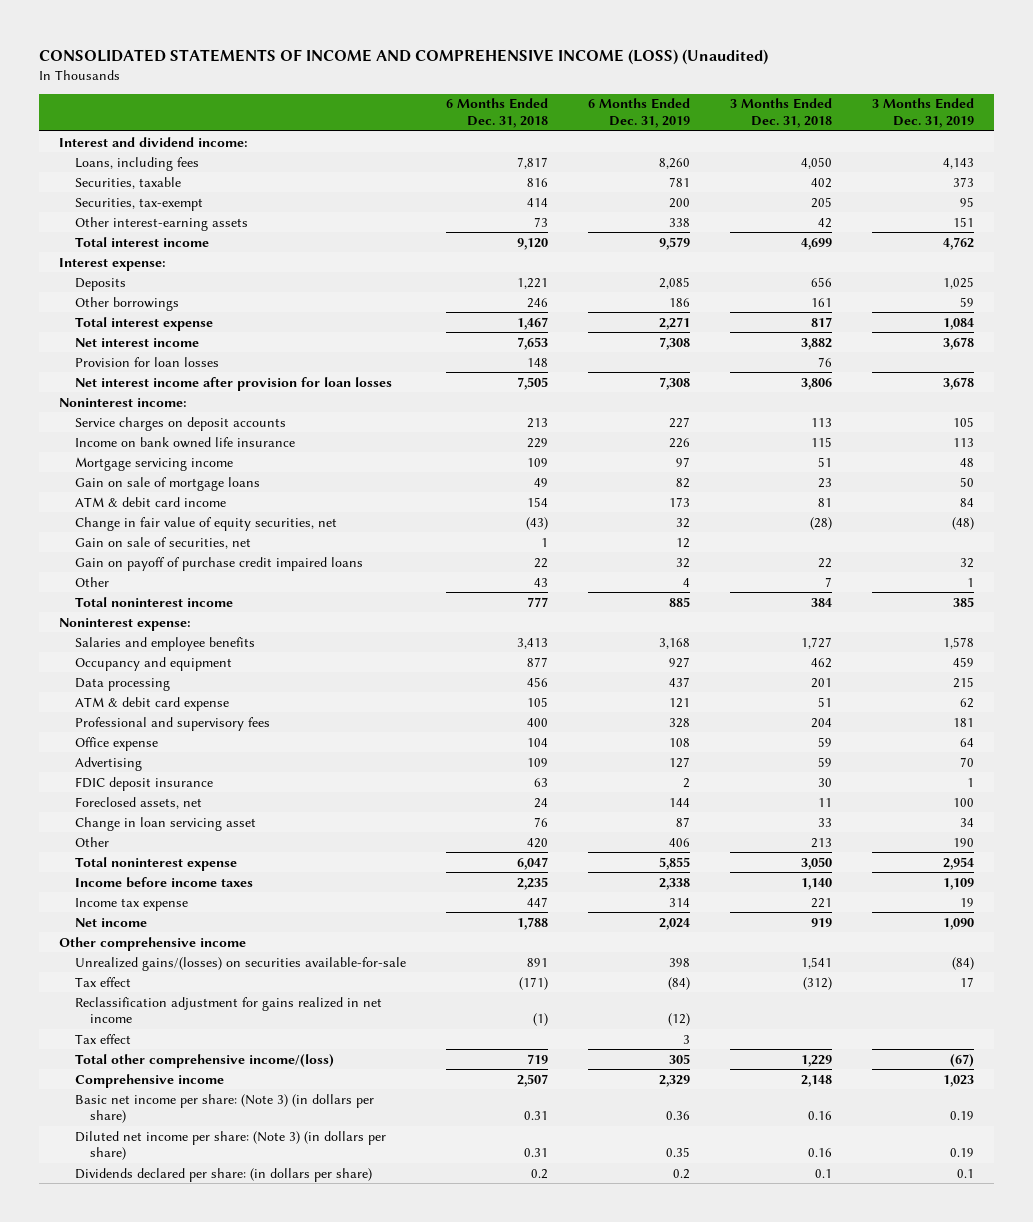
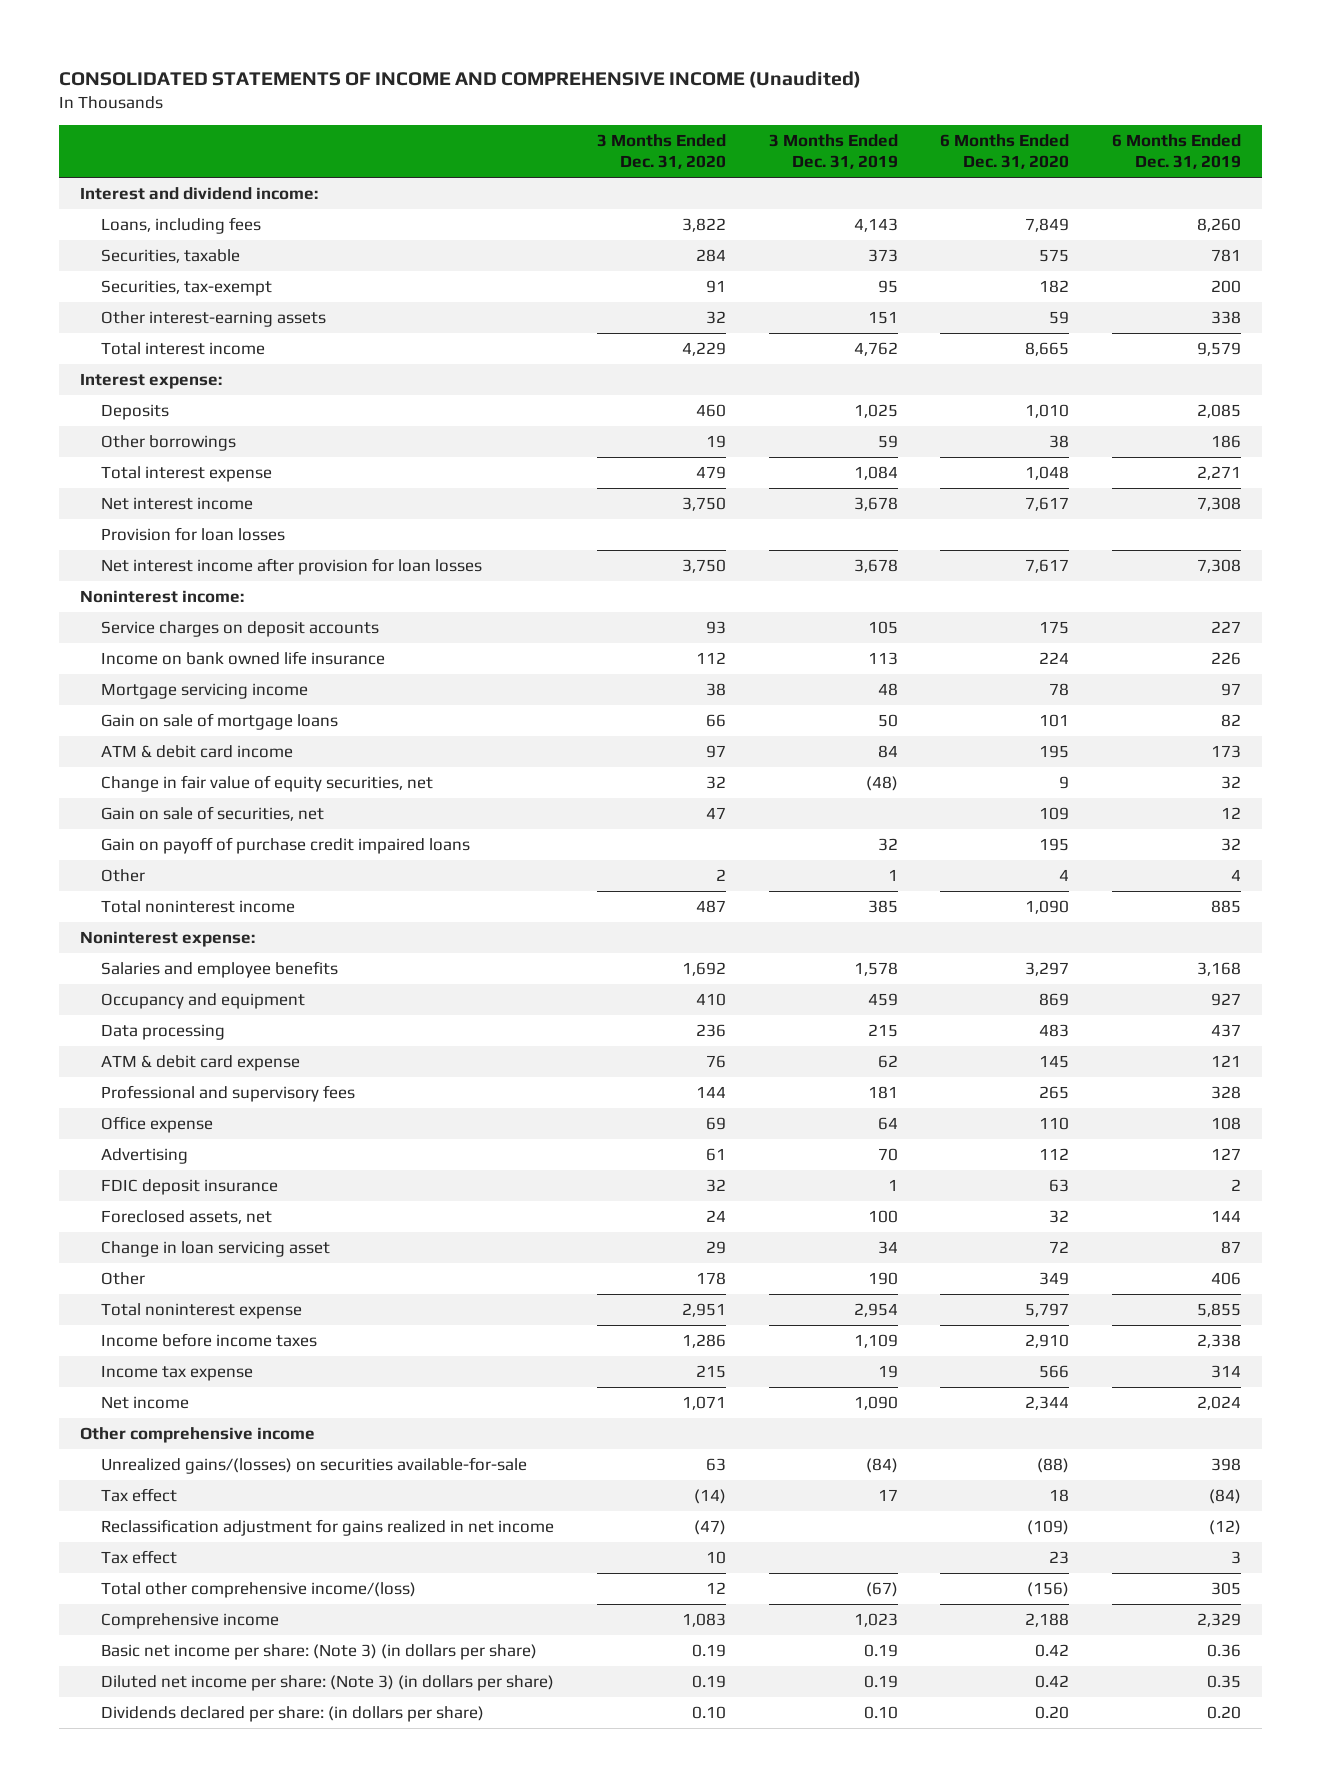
[39,49,769,66] CONSOLIDATED STATEMENTS OF INCOME AND COMPREHENSIVE INCOME (LOSS) (Unaudited) -> [59,71,862,89] CONSOLIDATED STATEMENTS OF INCOME AND COMPREHENSIVE INCOME (Unaudited)
[445,98,548,128] 6 Months Ended Dec. 31, 2018 -> none
[729,98,832,128] 3 Months Ended Dec. 31, 2018 -> none
none -> [596,134,726,170] 3 Months Ended Dec. 31, 2020
none -> [940,134,1070,170] 6 Months Ended Dec. 31, 2020
[672,1168,690,1179] 0.2 -> [1206,1705,1241,1719] 0.20
[956,1168,974,1178] 0.1 -> [863,1705,898,1719] 0.10

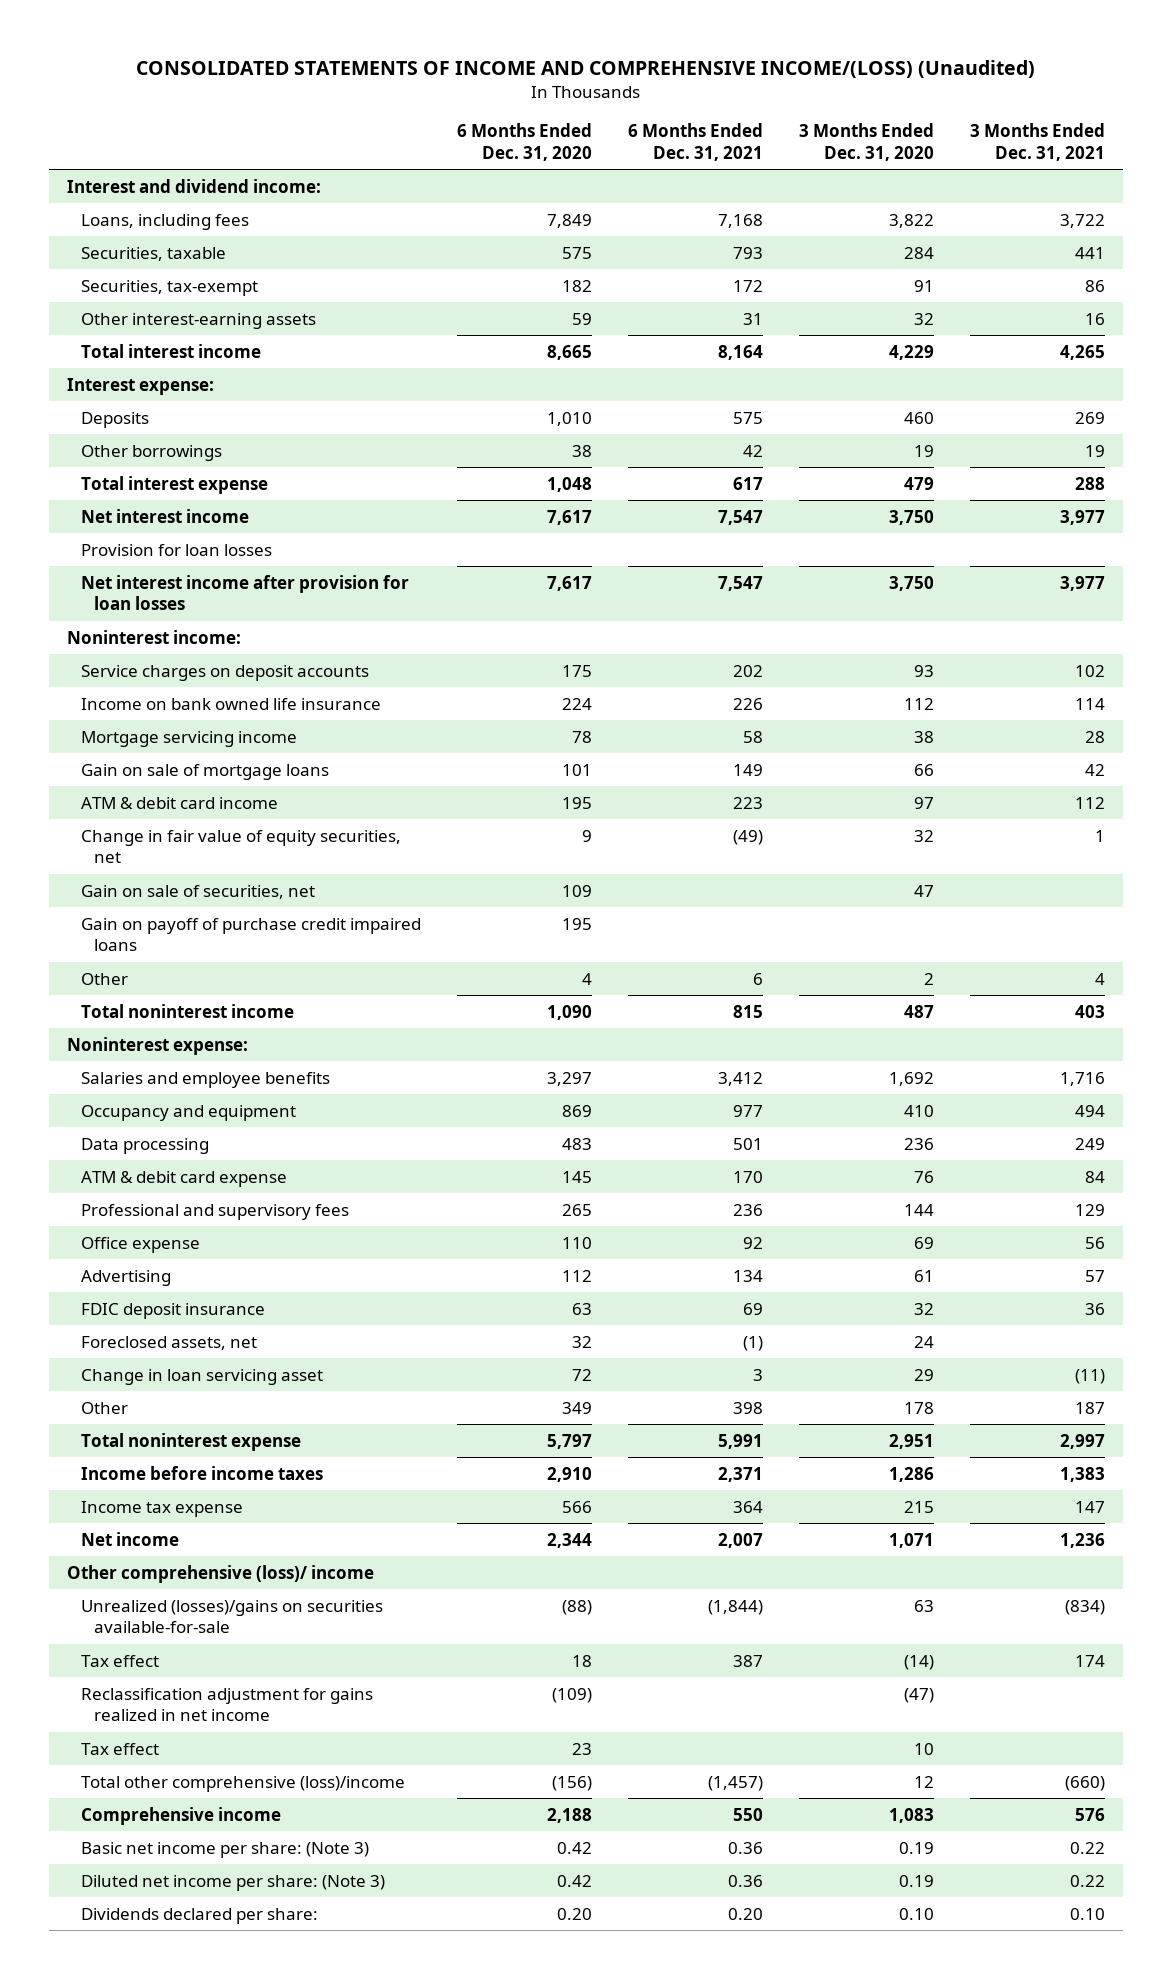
[59,71,862,89] CONSOLIDATED STATEMENTS OF INCOME AND COMPREHENSIVE INCOME (Unaudited) -> [135,59,1035,78] CONSOLIDATED STATEMENTS OF INCOME AND COMPREHENSIVE INCOME/(LOSS) (Unaudited)
[768,134,898,170] 3 Months Ended Dec. 31, 2019 -> none
[1111,134,1241,170] 6 Months Ended Dec. 31, 2019 -> none
none -> [627,122,763,161] 6 Months Ended Dec. 31, 2021
none -> [969,122,1105,161] 3 Months Ended Dec. 31, 2021
[80,1426,316,1443] Other comprehensive income -> [66,1564,374,1583] Other comprehensive (loss)/ income
[101,1456,528,1474] Unrealized gains/(losses) on securities available-for-sale -> [80,1599,383,1634] Unrealized (losses)/gains on securities available-for-sale
[101,1581,417,1598] Total other comprehensive income/(loss) -> [80,1775,405,1792] Total other comprehensive (loss)/income
[101,1643,538,1660] Basic net income per share: (Note 3) (in dollars per share) -> [80,1841,369,1858] Basic net income per share: (Note 3)
[101,1674,555,1691] Diluted net income per share: (Note 3) (in dollars per share) -> [80,1874,385,1891] Diluted net income per share: (Note 3)
[101,1705,485,1722] Dividends declared per share: (in dollars per share) -> [80,1907,318,1924] Dividends declared per share:

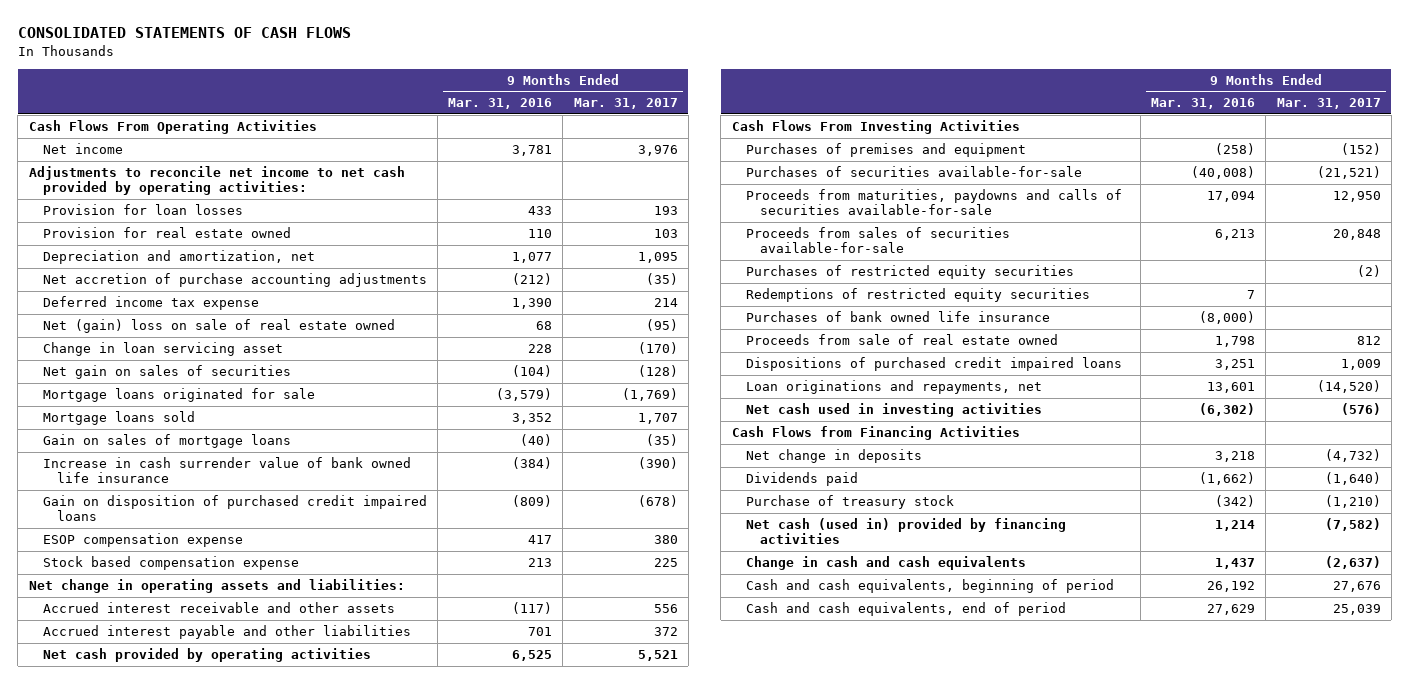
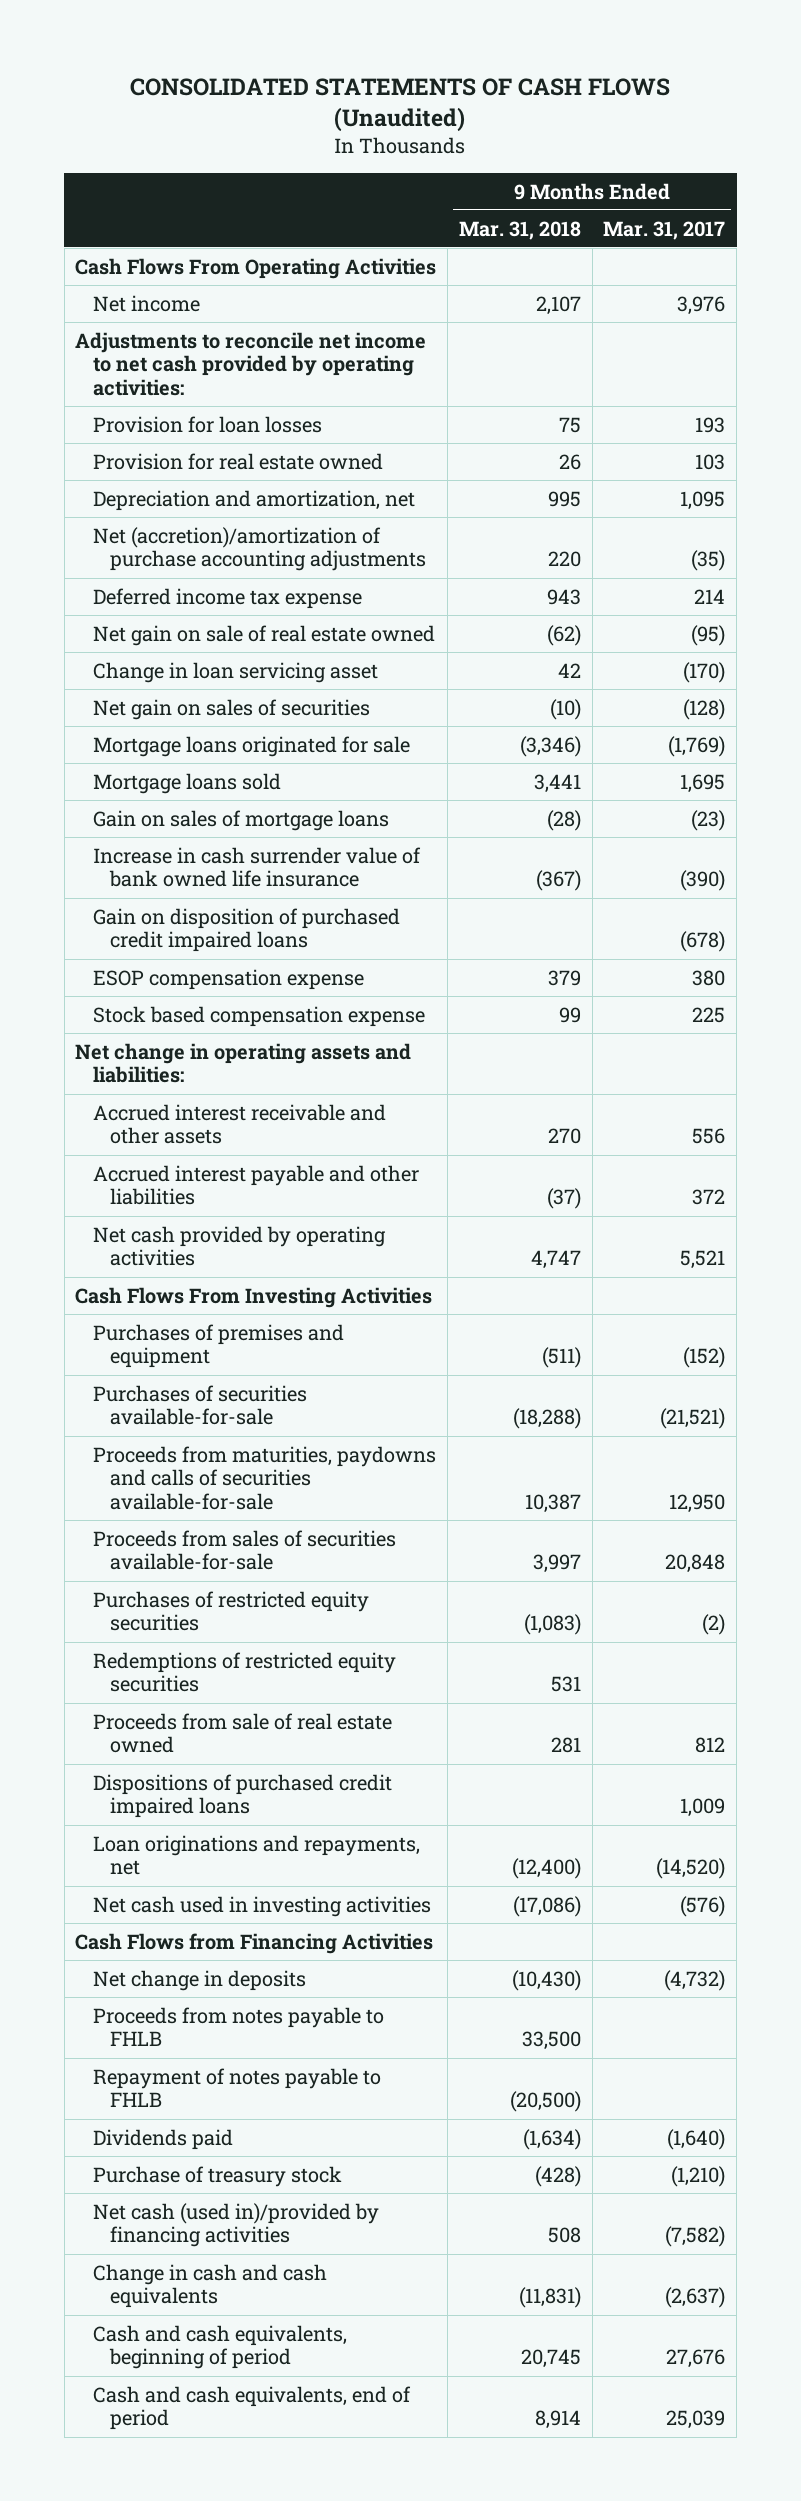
[17,27,351,39] CONSOLIDATED STATEMENTS OF CASH FLOWS -> [130,78,671,133] CONSOLIDATED STATEMENTS OF CASH FLOWS (Unaudited)
[448,98,553,110] Mar. 31, 2016 -> none
none -> [458,220,581,240] Mar. 31, 2018
[42,273,427,288] Net accretion of purchase accounting adjustments -> [92,526,427,572] Net (accretion)/amortization of purchase accounting adjustments
[42,319,395,334] Net (gain) loss on sale of real estate owned -> [92,624,435,646] Net gain on sale of real estate owned
[637,413,678,425] 1,707 -> [680,773,726,793] 1,695
[645,434,678,447] (35) -> [691,809,726,831] (23)
[745,311,1050,323] Purchases of bank owned life insurance -> none
none -> [92,2006,384,2047] Proceeds from notes payable to FHLB
none -> [92,2067,381,2108] Repayment of notes payable to FHLB
[745,518,1066,545] Net cash (used in) provided by financing activities -> [92,2202,379,2248] Net cash (used in)/provided by financing activities

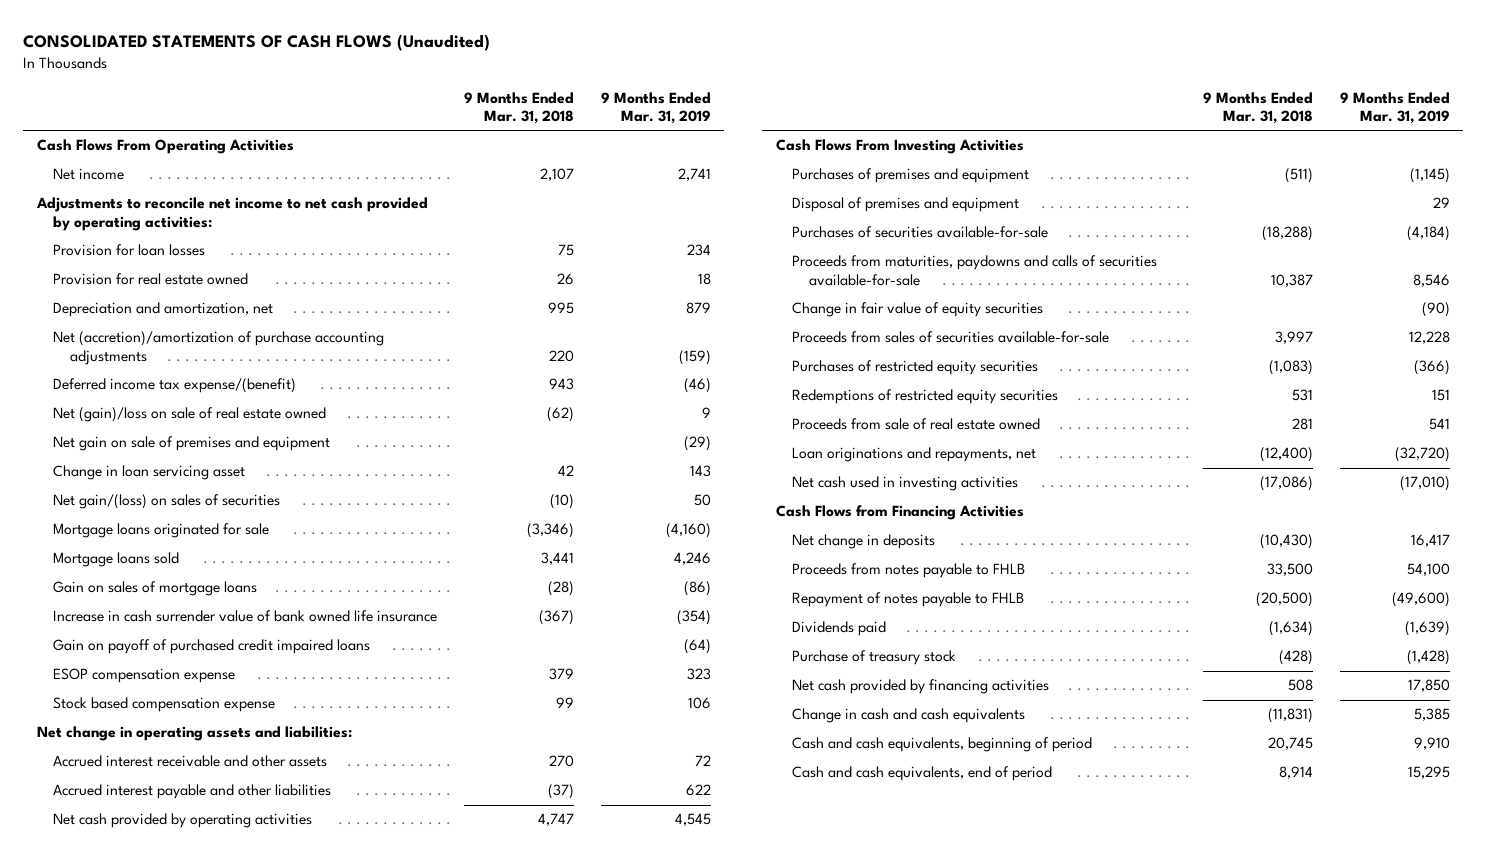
[603,220,726,240] Mar. 31, 2017 -> none
none -> [600,91,711,125] 9 Months Ended Mar. 31, 2019
[92,587,362,609] Deferred income tax expense -> [53,378,297,394] Deferred income tax expense/(benefit)
[92,624,435,646] Net gain on sale of real estate owned -> [53,407,327,423] Net (gain)/loss on sale of real estate owned
none -> [53,436,331,452] Net gain on sale of premises and equipment
[92,698,370,720] Net gain on sales of securities -> [53,494,281,510] Net gain/(loss) on sales of securities
[92,907,400,953] Gain on disposition of purchased credit impaired loans -> [53,639,371,655] Gain on payoff of purchased credit impaired loans
none -> [792,197,1020,213] Disposal of premises and equipment
none -> [792,302,1044,318] Change in fair value of equity securities
[92,1773,392,1819] Dispositions of purchased credit impaired loans -> none
[92,2202,379,2248] Net cash (used in)/provided by financing activities -> [792,679,1050,695] Net cash provided by financing activities

